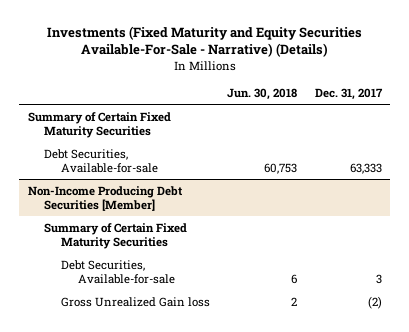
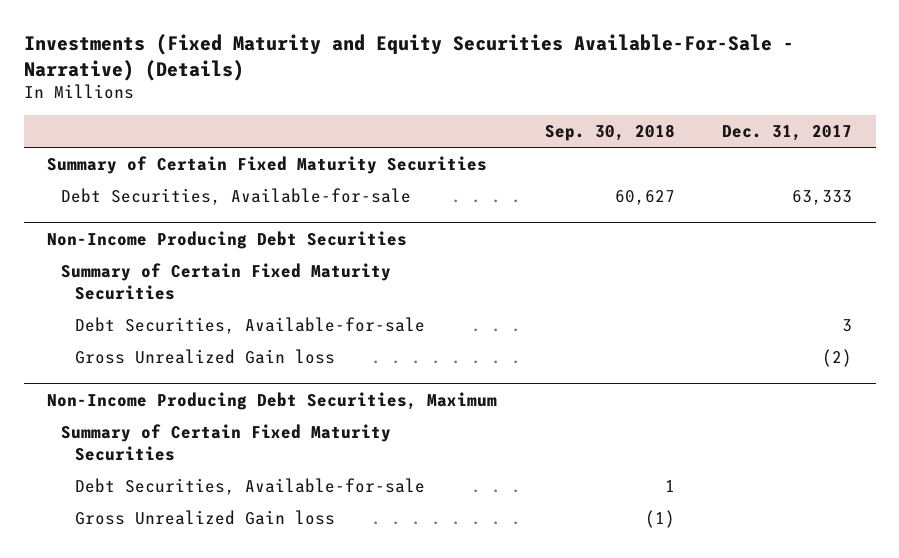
[227,87,298,100] Jun. 30, 2018 -> none
none -> [544,124,675,142] Sep. 30, 2018
[27,185,183,212] Non-Income Producing Debt Securities [Member] -> [47,230,408,249] Non-Income Producing Debt Securities
none -> [47,391,498,410] Non-Income Producing Debt Securities, Maximum
none -> [61,423,392,461] Summary of Certain Fixed Maturity Securities
none -> [74,477,425,495] Debt Securities, Available-for-sale
none -> [74,509,335,525] Gross Unrealized Gain loss

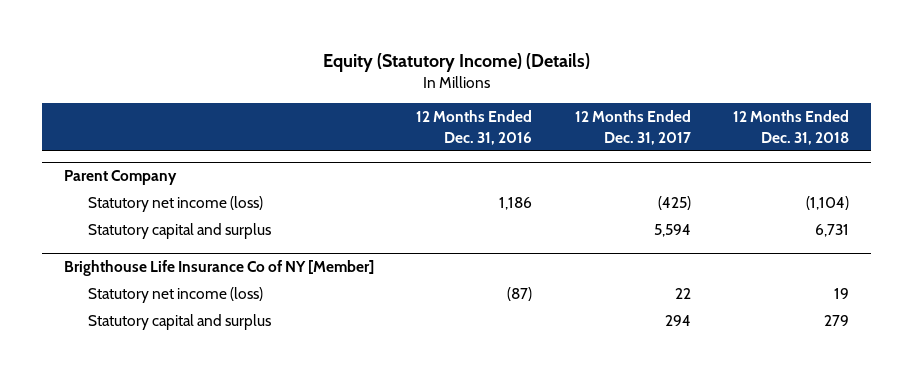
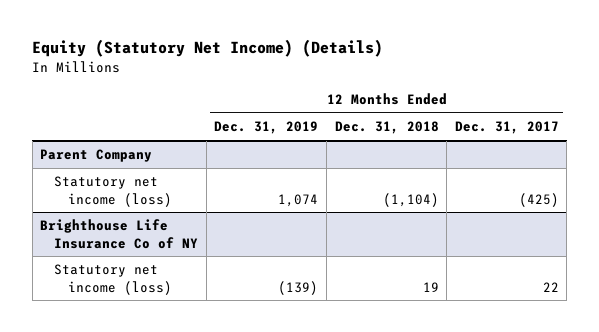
[322,52,590,72] Equity (Statutory Income) (Details) -> [32,39,384,58] Equity (Statutory Net Income) (Details)
[416,110,533,145] 12 Months Ended Dec. 31, 2016 -> none
none -> [214,121,319,135] Dec. 31, 2019
[87,223,271,240] Statutory capital and surplus -> none
[63,260,374,277] Brighthouse Life Insurance Co of NY [Member] -> [40,219,199,249] Brighthouse Life Insurance Co of NY
[87,314,271,331] Statutory capital and surplus -> none

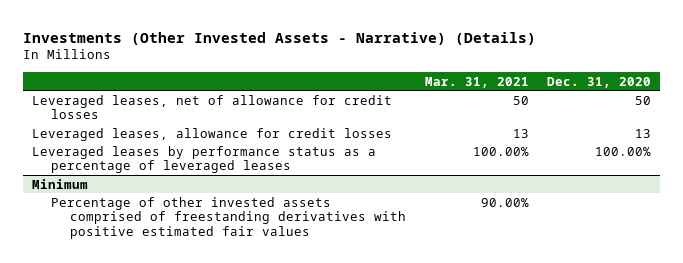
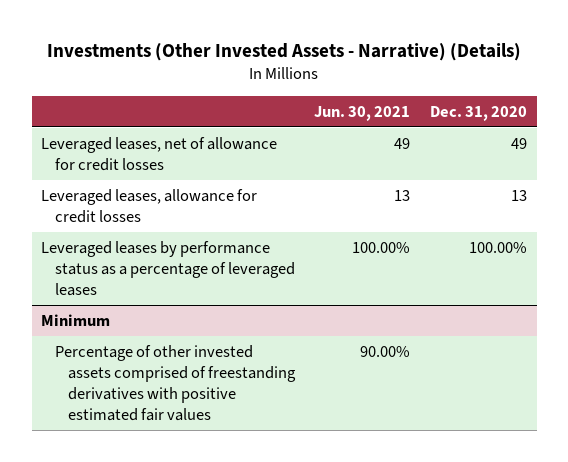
[424,76,529,88] Mar. 31, 2021 -> none
none -> [314,105,411,121] Jun. 30, 2021
[635,95,652,105] 50 -> [510,138,527,150] 49

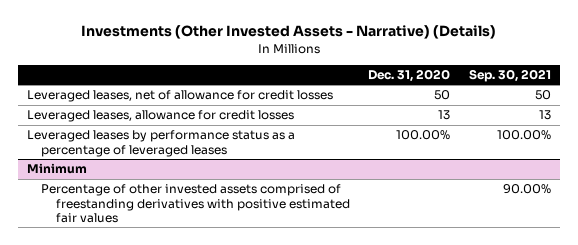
[314,105,411,121] Jun. 30, 2021 -> none
none -> [469,68,552,82] Sep. 30, 2021
[510,138,527,150] 49 -> [434,90,451,101] 50

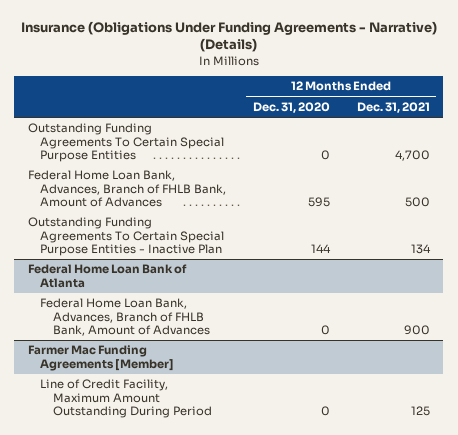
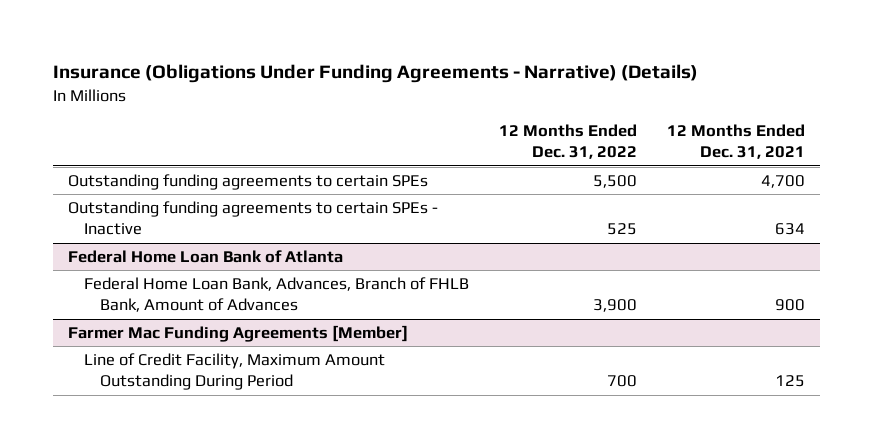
[253,102,331,114] Dec. 31, 2020 -> none
none -> [498,124,637,160] 12 Months Ended Dec. 31, 2022
[27,170,227,208] Federal Home Loan Bank, Advances, Branch of FHLB Bank, Amount of Advances -> none
[27,123,225,163] Outstanding Funding Agreements To Certain Special Purpose Entities -> [67,174,428,191] Outstanding funding agreements to certain SPEs
[27,217,225,257] Outstanding Funding Agreements To Certain Special Purpose Entities - Inactive Plan -> [67,201,438,236] Outstanding funding agreements to certain SPEs - Inactive
[410,244,431,255] 134 -> [774,223,805,236] 634

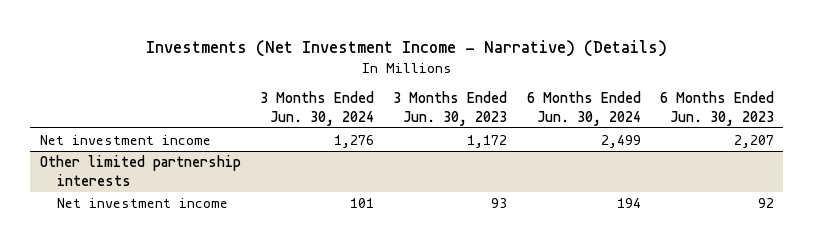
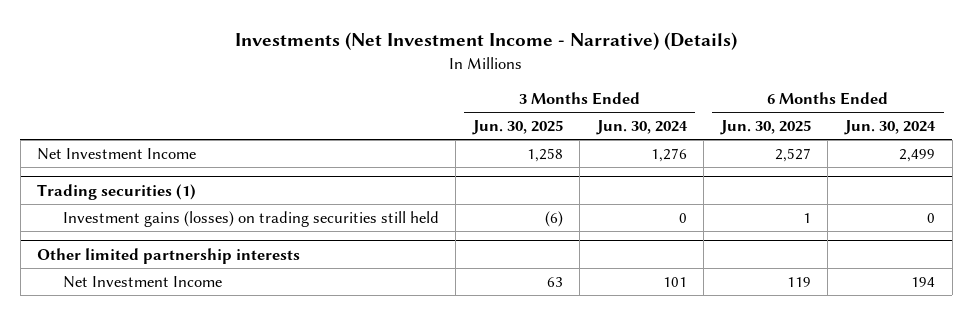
[393,91,508,126] 3 Months Ended Jun. 30, 2023 -> none
[659,91,774,126] 6 Months Ended Jun. 30, 2023 -> none
none -> [471,120,563,136] Jun. 30, 2025
none -> [719,120,811,136] Jun. 30, 2025
[39,135,211,146] Net investment income -> [37,147,197,160] Net Investment Income
none -> [37,183,197,200] Trading securities (1)
none -> [62,210,439,227] Investment gains (losses) on trading securities still held
[56,198,228,209] Net investment income -> [62,275,222,288] Net Investment Income

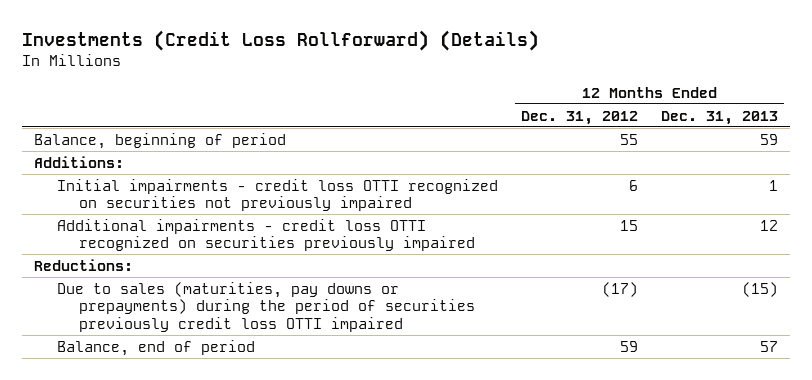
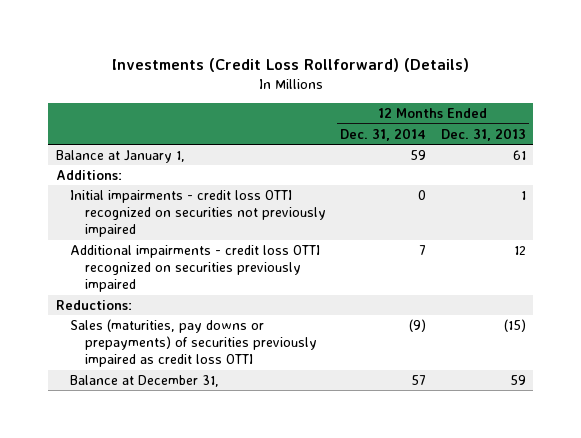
[520,110,638,125] Dec. 31, 2012 -> none
none -> [340,127,427,141] Dec. 31, 2014
[34,132,287,149] Balance, beginning of period -> none
none -> [55,150,185,164] Balance at January 1,
[56,339,255,356] Balance, end of period -> none
[56,281,476,332] Due to sales (maturities, pay downs or prepayments) during the period of securities previously credit loss OTTI impaired -> [70,319,318,368] Sales (maturities, pay downs or prepayments) of securities previously impaired as credit loss OTTI
none -> [70,375,220,388] Balance at December 31,

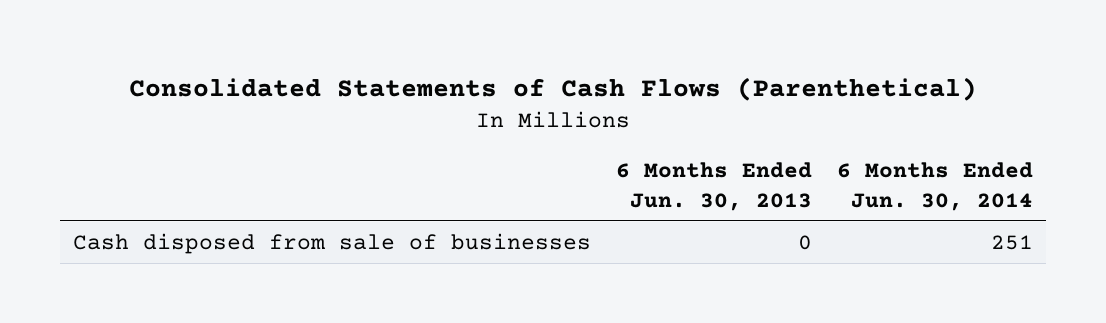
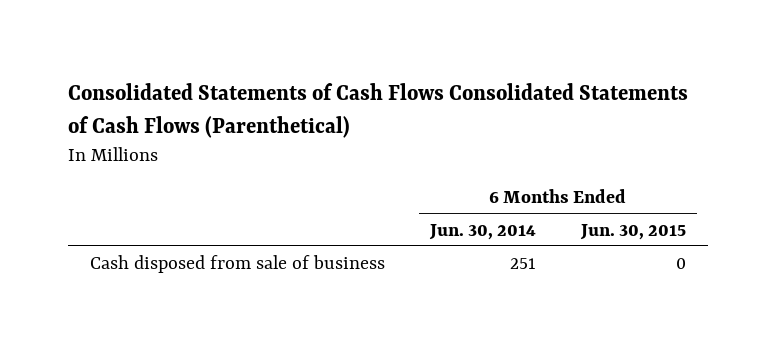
[129,76,978,101] Consolidated Statements of Cash Flows (Parenthetical) -> [68,83,689,138] Consolidated Statements of Cash Flows Consolidated Statements of Cash Flows (Parenthetical)
[616,162,813,211] 6 Months Ended Jun. 30, 2013 -> none
none -> [579,223,686,240] Jun. 30, 2015
[72,233,591,255] Cash disposed from sale of businesses -> [90,254,386,273] Cash disposed from sale of business

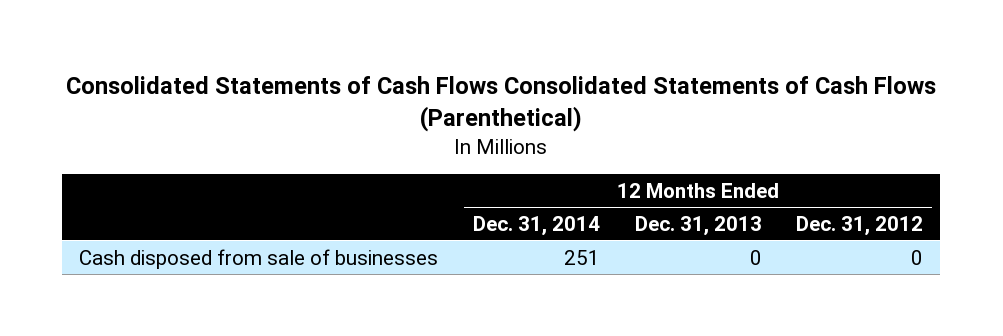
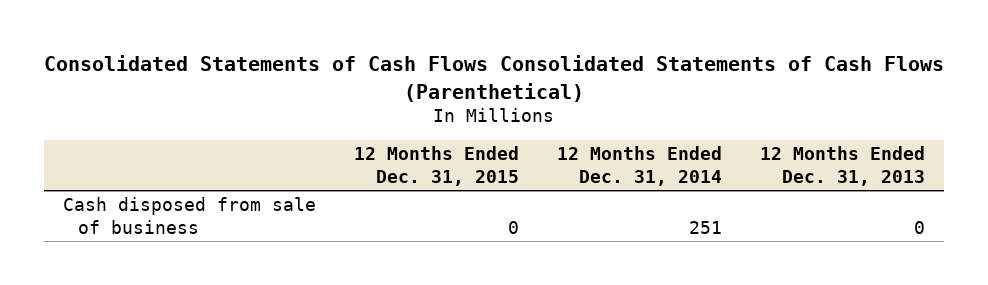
[796,215,924,236] Dec. 31, 2012 -> none
none -> [354,146,520,186] 12 Months Ended Dec. 31, 2015
[79,248,439,269] Cash disposed from sale of businesses -> [63,197,317,234] Cash disposed from sale of business

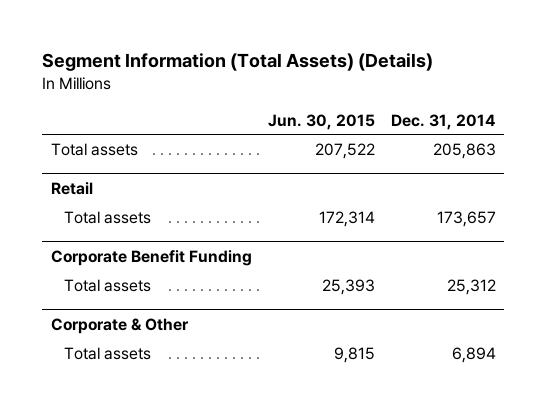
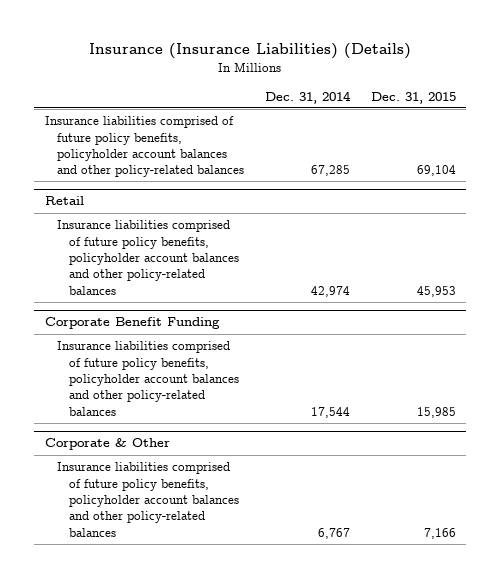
[42,53,434,72] Segment Information (Total Assets) (Details) -> [89,43,412,60] Insurance (Insurance Liabilities) (Details)
[267,113,375,130] Jun. 30, 2015 -> none
none -> [370,91,456,104] Dec. 31, 2015
[50,143,138,157] Total assets -> none
none -> [44,116,244,178] Insurance liabilities comprised of future policy benefits, policyholder account balances and other policy-related balances
[63,211,151,225] Total assets -> none
none -> [56,220,240,295] Insurance liabilities comprised of future policy benefits, policyholder account balances and other policy-related balances
[63,279,151,293] Total assets -> none
none -> [56,341,240,416] Insurance liabilities comprised of future policy benefits, policyholder account balances and other policy-related balances
[63,347,151,361] Total assets -> none
none -> [56,462,240,537] Insurance liabilities comprised of future policy benefits, policyholder account balances and other policy-related balances

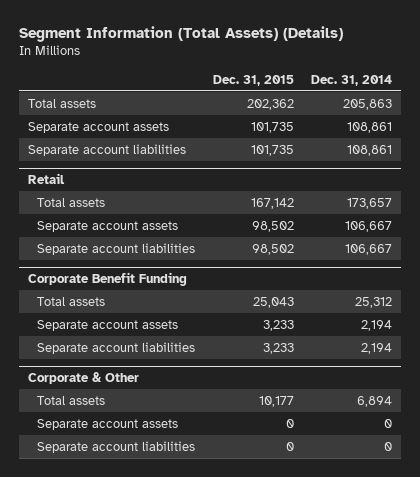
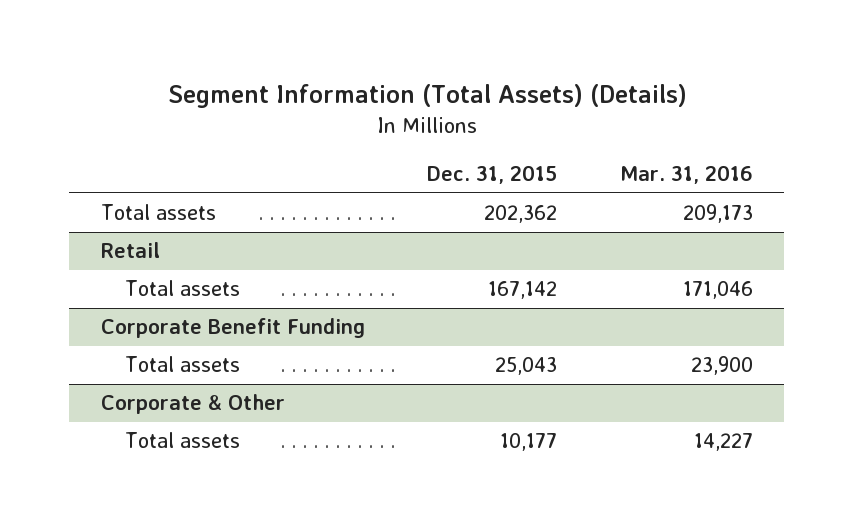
[311,74,393,86] Dec. 31, 2014 -> none
none -> [619,165,753,185] Mar. 31, 2016
[27,121,169,133] Separate account assets -> none
[27,143,186,156] Separate account liabilities -> none
[37,220,179,232] Separate account assets -> none
[37,242,196,255] Separate account liabilities -> none
[37,319,179,331] Separate account assets -> none
[37,341,196,354] Separate account liabilities -> none
[37,418,179,430] Separate account assets -> none
[37,440,196,453] Separate account liabilities -> none

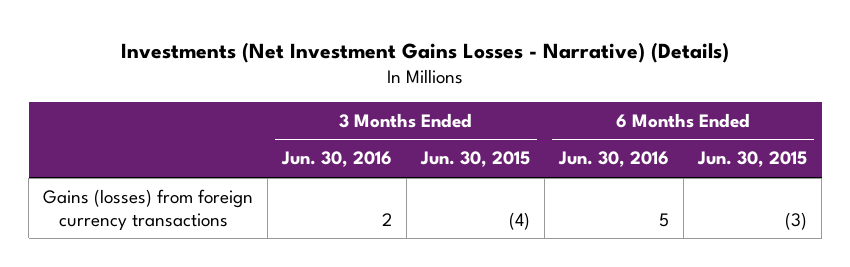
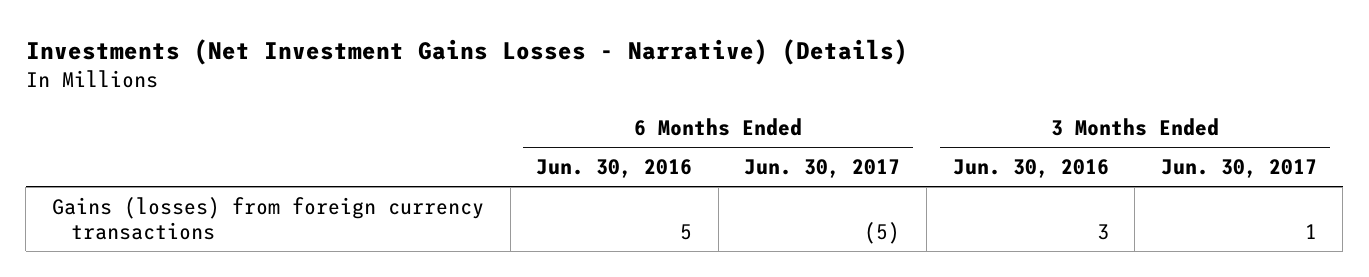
[420,151,531,168] Jun. 30, 2015 -> none
[697,151,808,168] Jun. 30, 2015 -> none
none -> [744,159,901,179] Jun. 30, 2017
none -> [1160,159,1317,179] Jun. 30, 2017
[382,212,393,226] 2 -> [1096,223,1109,240] 3

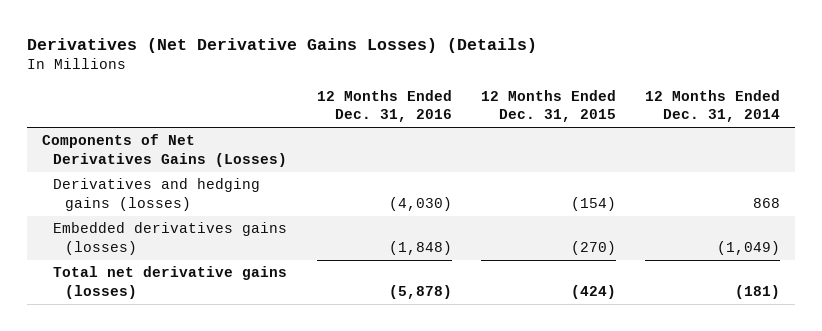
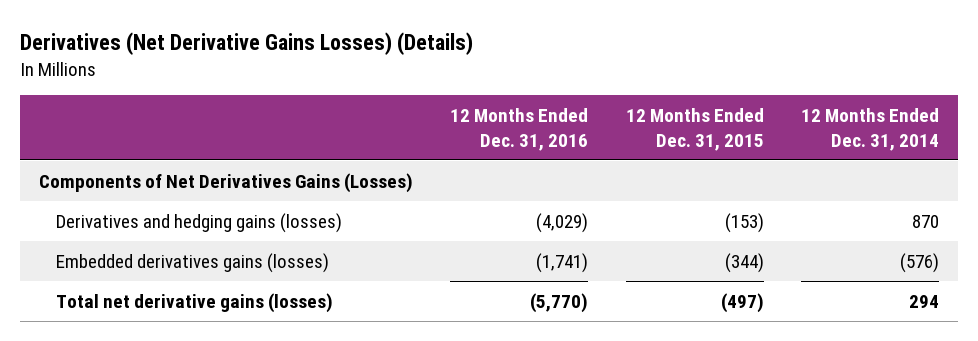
[388,196,452,211] (4,030) -> [536,212,589,233] (4,029)
[570,196,616,211] (154) -> [724,212,764,233] (153)
[753,197,781,208] 868 -> [912,214,940,228] 870
[388,240,452,255] (1,848) -> [536,252,589,273] (1,741)
[570,240,616,255] (270) -> [724,252,764,273] (344)
[717,240,781,255] (1,049) -> [900,252,940,273] (576)
[388,284,452,299] (5,878) -> [530,292,589,313] (5,770)
[570,284,616,299] (424) -> [720,292,764,313] (497)
[735,284,781,299] (181) -> [909,294,940,308] 294

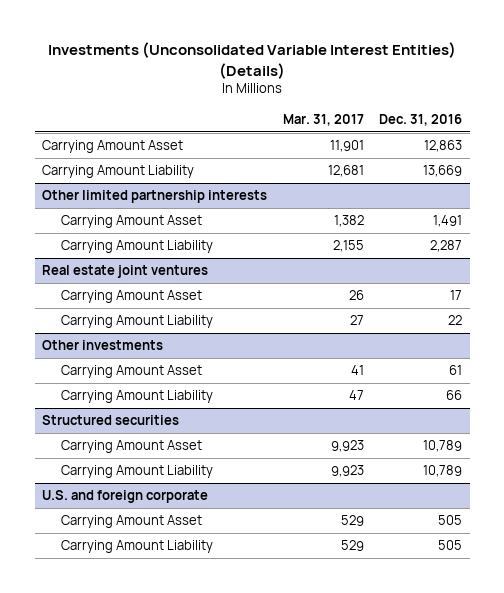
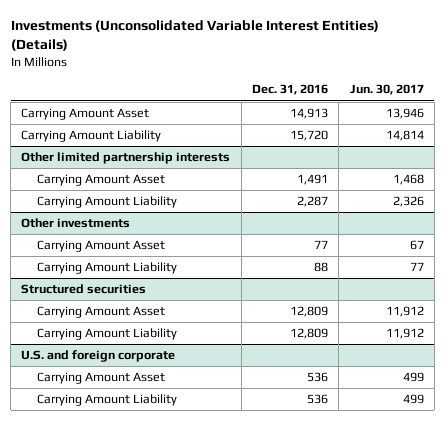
[282,113,364,126] Mar. 31, 2017 -> none
none -> [349,84,424,96] Jun. 30, 2017
[423,140,462,153] 12,863 -> [290,108,329,120] 14,913
[422,165,462,178] 13,669 -> [290,130,329,142] 15,720
[42,265,209,279] Real estate joint ventures -> none
[61,290,203,304] Carrying Amount Asset -> none
[61,315,214,329] Carrying Amount Liability -> none
[448,365,462,376] 61 -> [314,240,329,250] 77
[445,390,462,401] 66 -> [314,262,329,273] 88
[422,440,462,453] 10,789 -> [290,306,329,318] 12,809
[422,465,462,478] 10,789 -> [290,328,329,340] 12,809
[437,515,462,526] 505 -> [307,372,329,383] 536
[437,540,462,551] 505 -> [307,394,329,405] 536

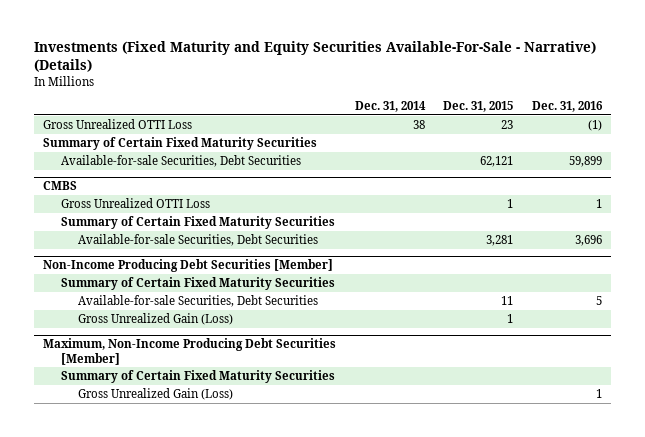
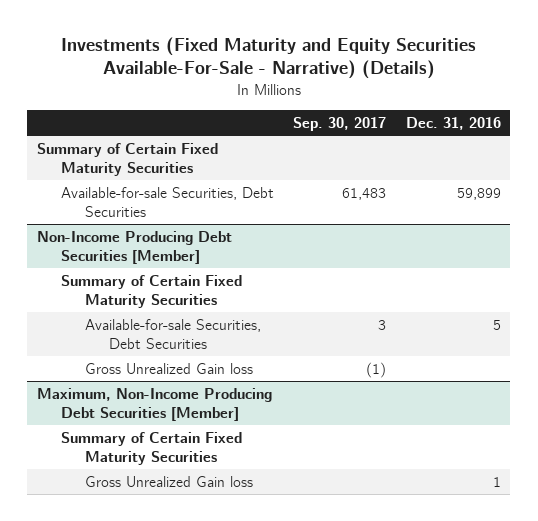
[354,101,426,113] Dec. 31, 2014 -> none
[443,101,514,113] Dec. 31, 2015 -> none
none -> [293,116,387,131] Sep. 30, 2017
[43,118,193,129] Gross Unrealized OTTI Loss -> none
[43,181,78,191] CMBS -> none
[60,197,210,208] Gross Unrealized OTTI Loss -> none
[60,215,335,229] Summary of Certain Fixed Maturity Securities -> none
[78,233,319,246] Available-for-sale Securities, Debt Securities -> none
[78,312,234,325] Gross Unrealized Gain (Loss) -> [85,362,254,374] Gross Unrealized Gain loss
[78,387,234,400] Gross Unrealized Gain (Loss) -> [85,475,254,487] Gross Unrealized Gain loss

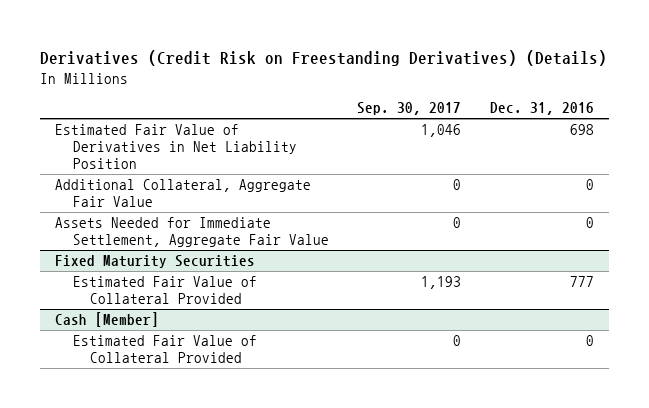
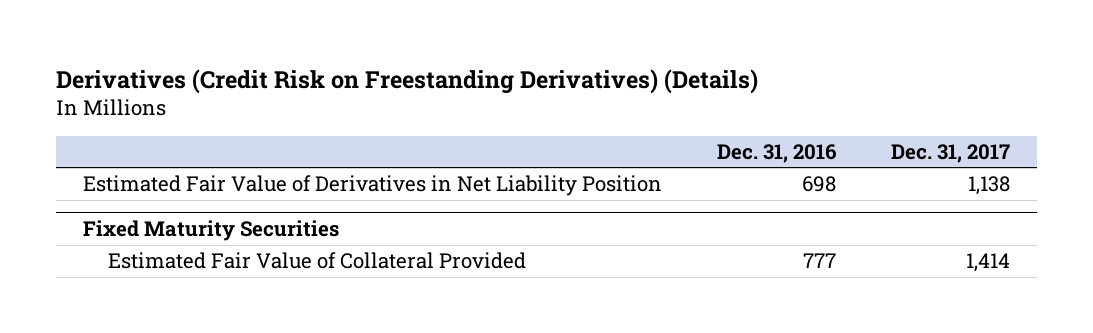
[357,102,462,116] Sep. 30, 2017 -> none
none -> [890,143,1010,163] Dec. 31, 2017
[54,178,311,207] Additional Collateral, Aggregate Fair Value -> none
[54,216,329,247] Assets Needed for Immediate Settlement, Aggregate Fair Value -> none
[54,311,159,327] Cash [Member] -> none
[72,334,257,363] Estimated Fair Value of Collateral Provided -> none

